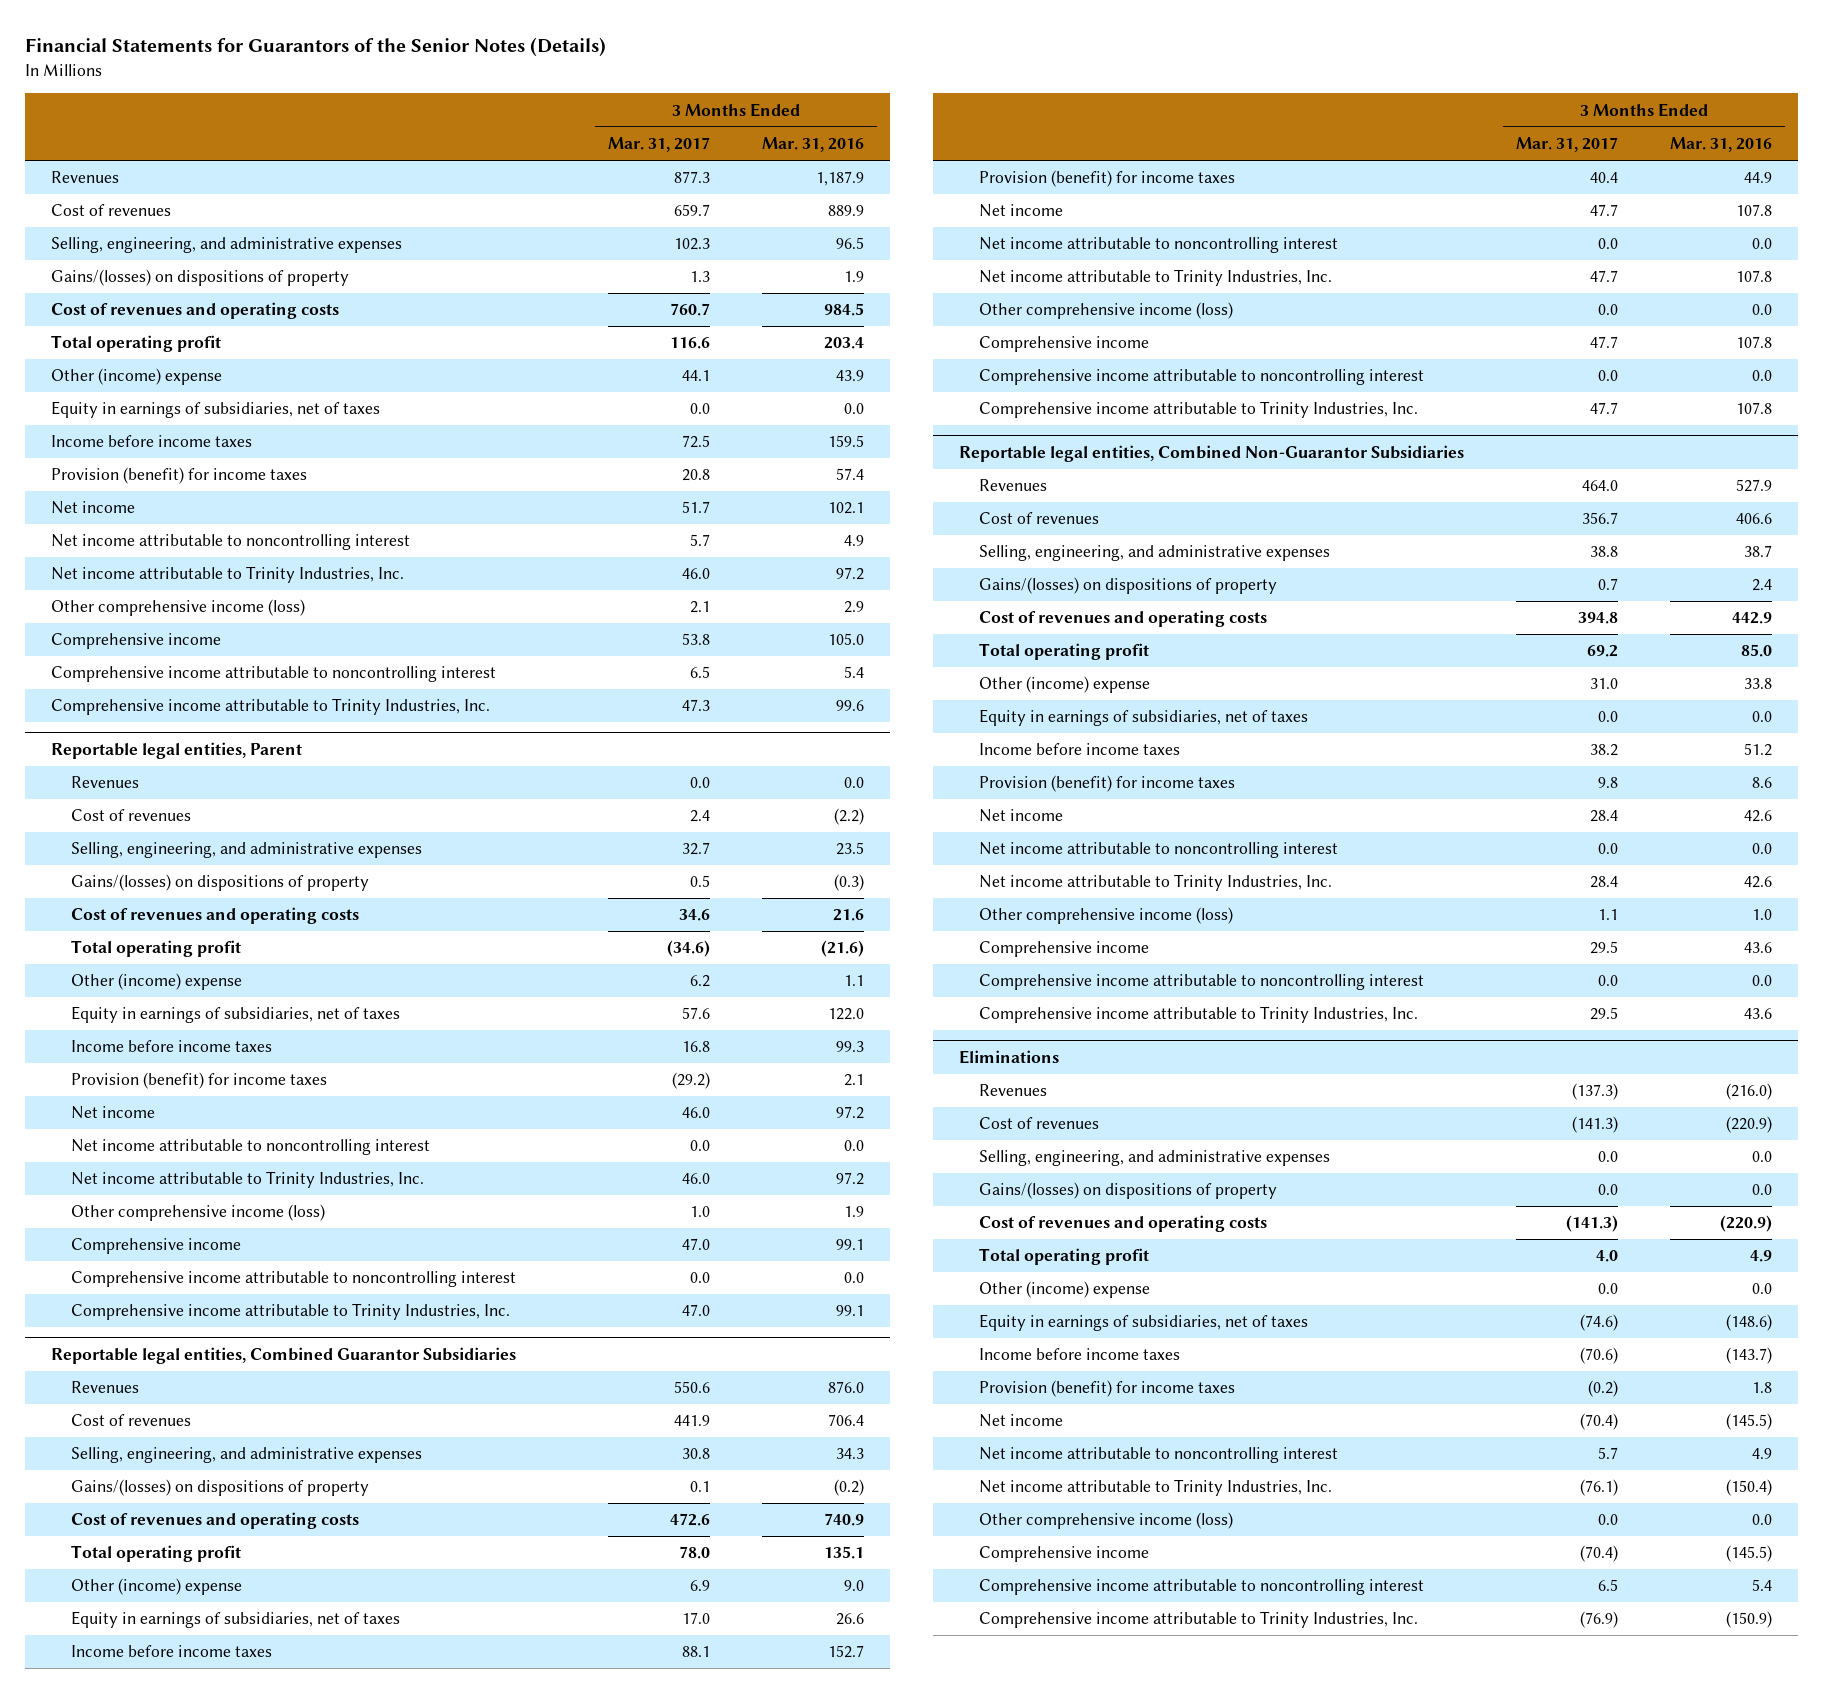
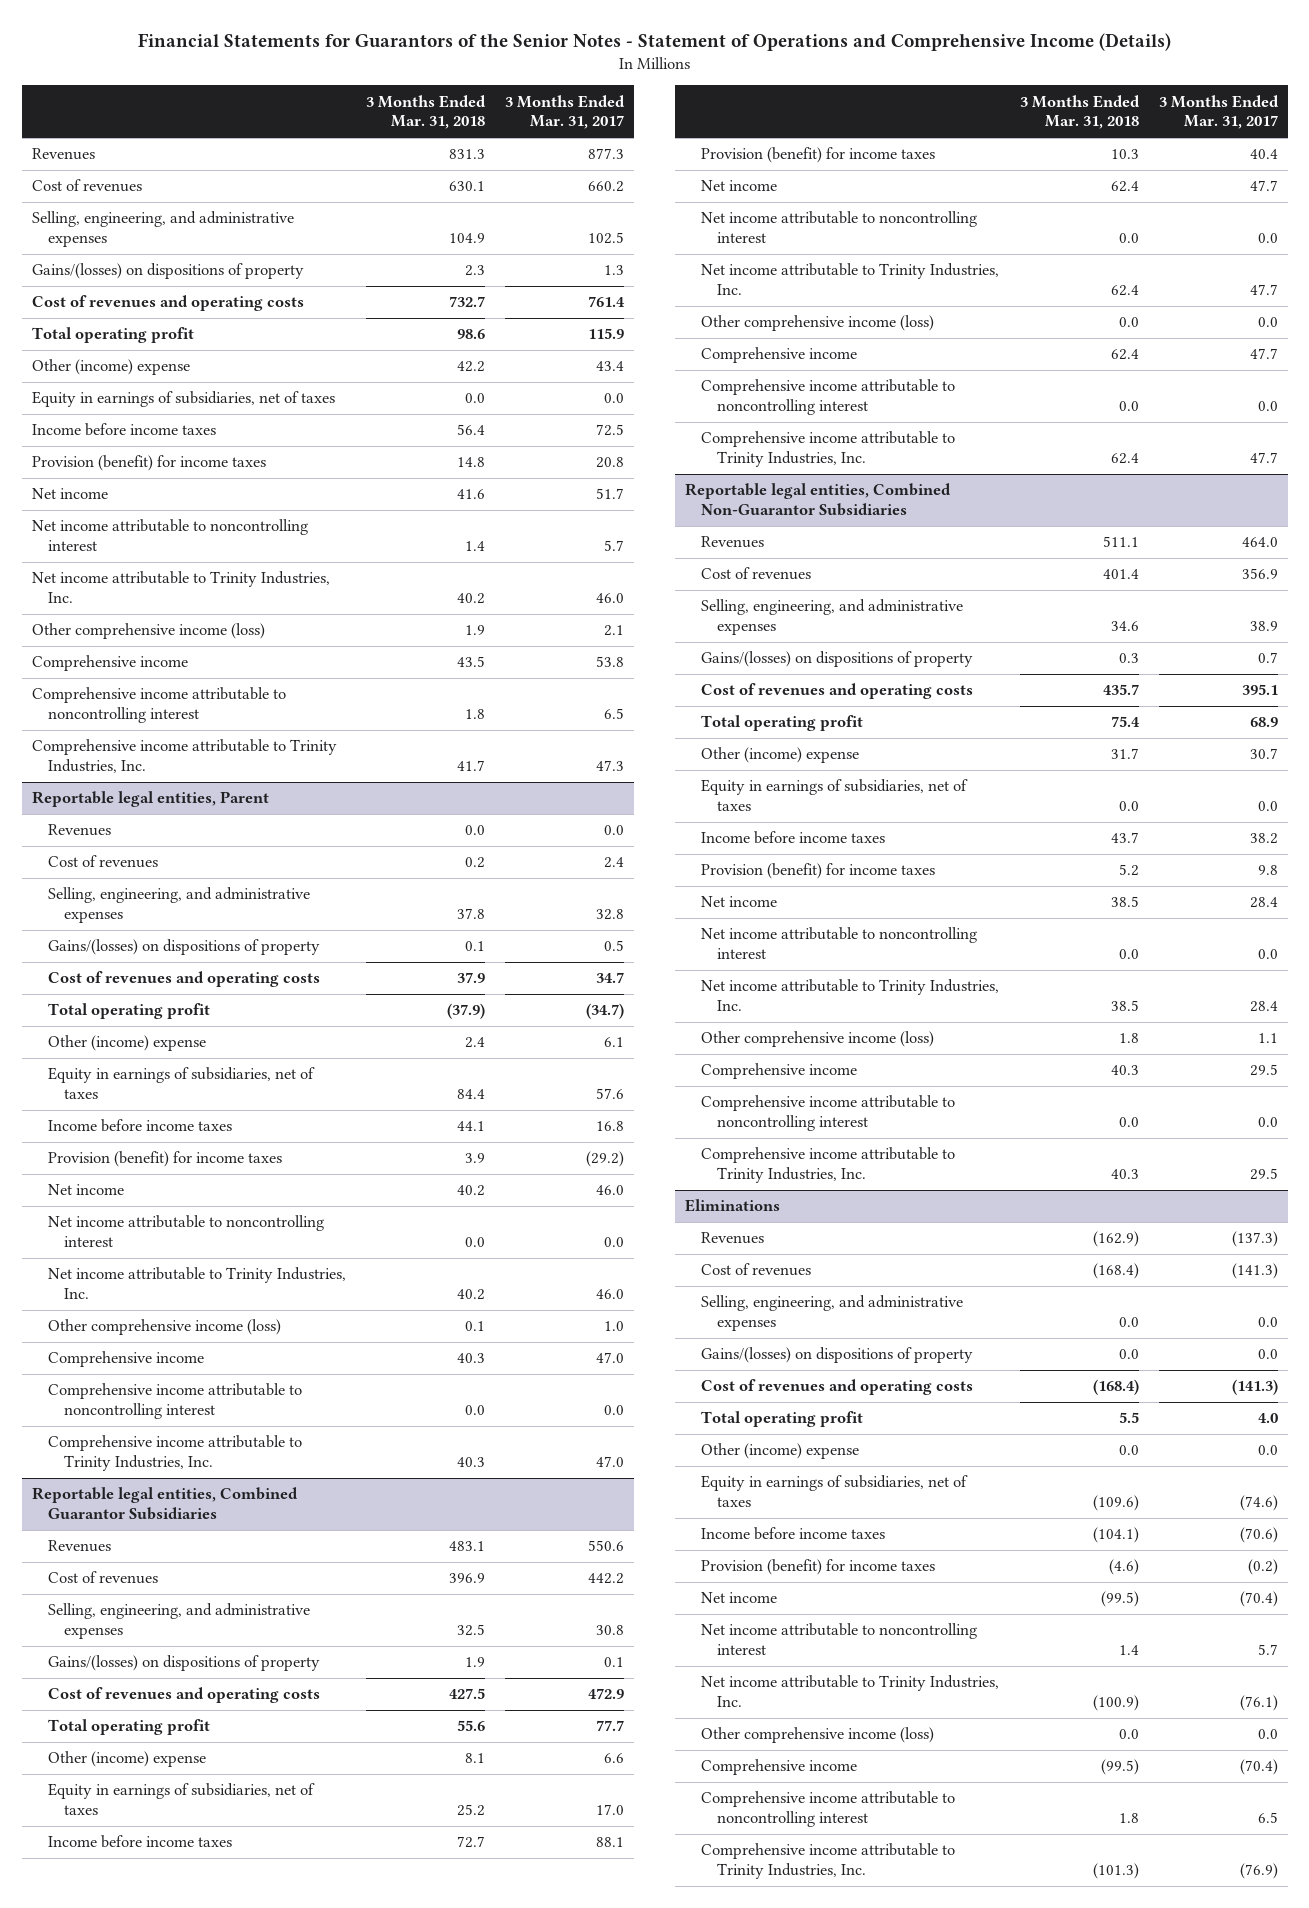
[25,37,607,58] Financial Statements for Guarantors of the Senior Notes (Details) -> [137,32,1171,51] Financial Statements for Guarantors of the Senior Notes - Statement of Operations and Comprehensive Income (Details)
[761,137,864,153] Mar. 31, 2016 -> none
none -> [365,94,486,130] 3 Months Ended Mar. 31, 2018
[673,204,710,217] 659.7 -> [588,181,625,193] 660.2
[673,238,710,251] 102.3 -> [588,232,625,245] 102.5
[669,303,710,317] 760.7 -> [588,296,626,308] 761.4
[669,337,710,350] 116.6 -> [588,328,625,340] 115.9
[681,370,710,382] 44.1 -> [596,361,625,372] 43.4
[681,842,710,856] 32.7 -> [596,909,625,921] 32.8
[678,909,710,922] 34.6 -> [596,972,625,984] 34.7
[666,940,710,958] (34.6) -> [586,1003,625,1020] (34.7)
[689,975,710,988] 6.2 -> [604,1037,625,1048] 6.1
[673,1415,710,1427] 441.9 -> [588,1573,625,1585] 442.2
[669,1513,710,1527] 472.6 -> [588,1688,625,1700] 472.9
[678,1546,710,1560] 78.0 -> [596,1720,625,1732] 77.7
[689,1580,710,1592] 6.9 -> [604,1753,625,1764] 6.6
[1582,512,1619,525] 356.7 -> [1241,568,1278,580] 356.9
[1590,546,1619,558] 38.8 -> [1249,621,1278,632] 38.9
[1578,612,1619,625] 394.8 -> [1241,684,1278,696] 395.1
[1587,645,1619,658] 69.2 -> [1249,717,1278,728] 68.9
[1590,678,1619,690] 31.0 -> [1249,748,1278,760] 30.7

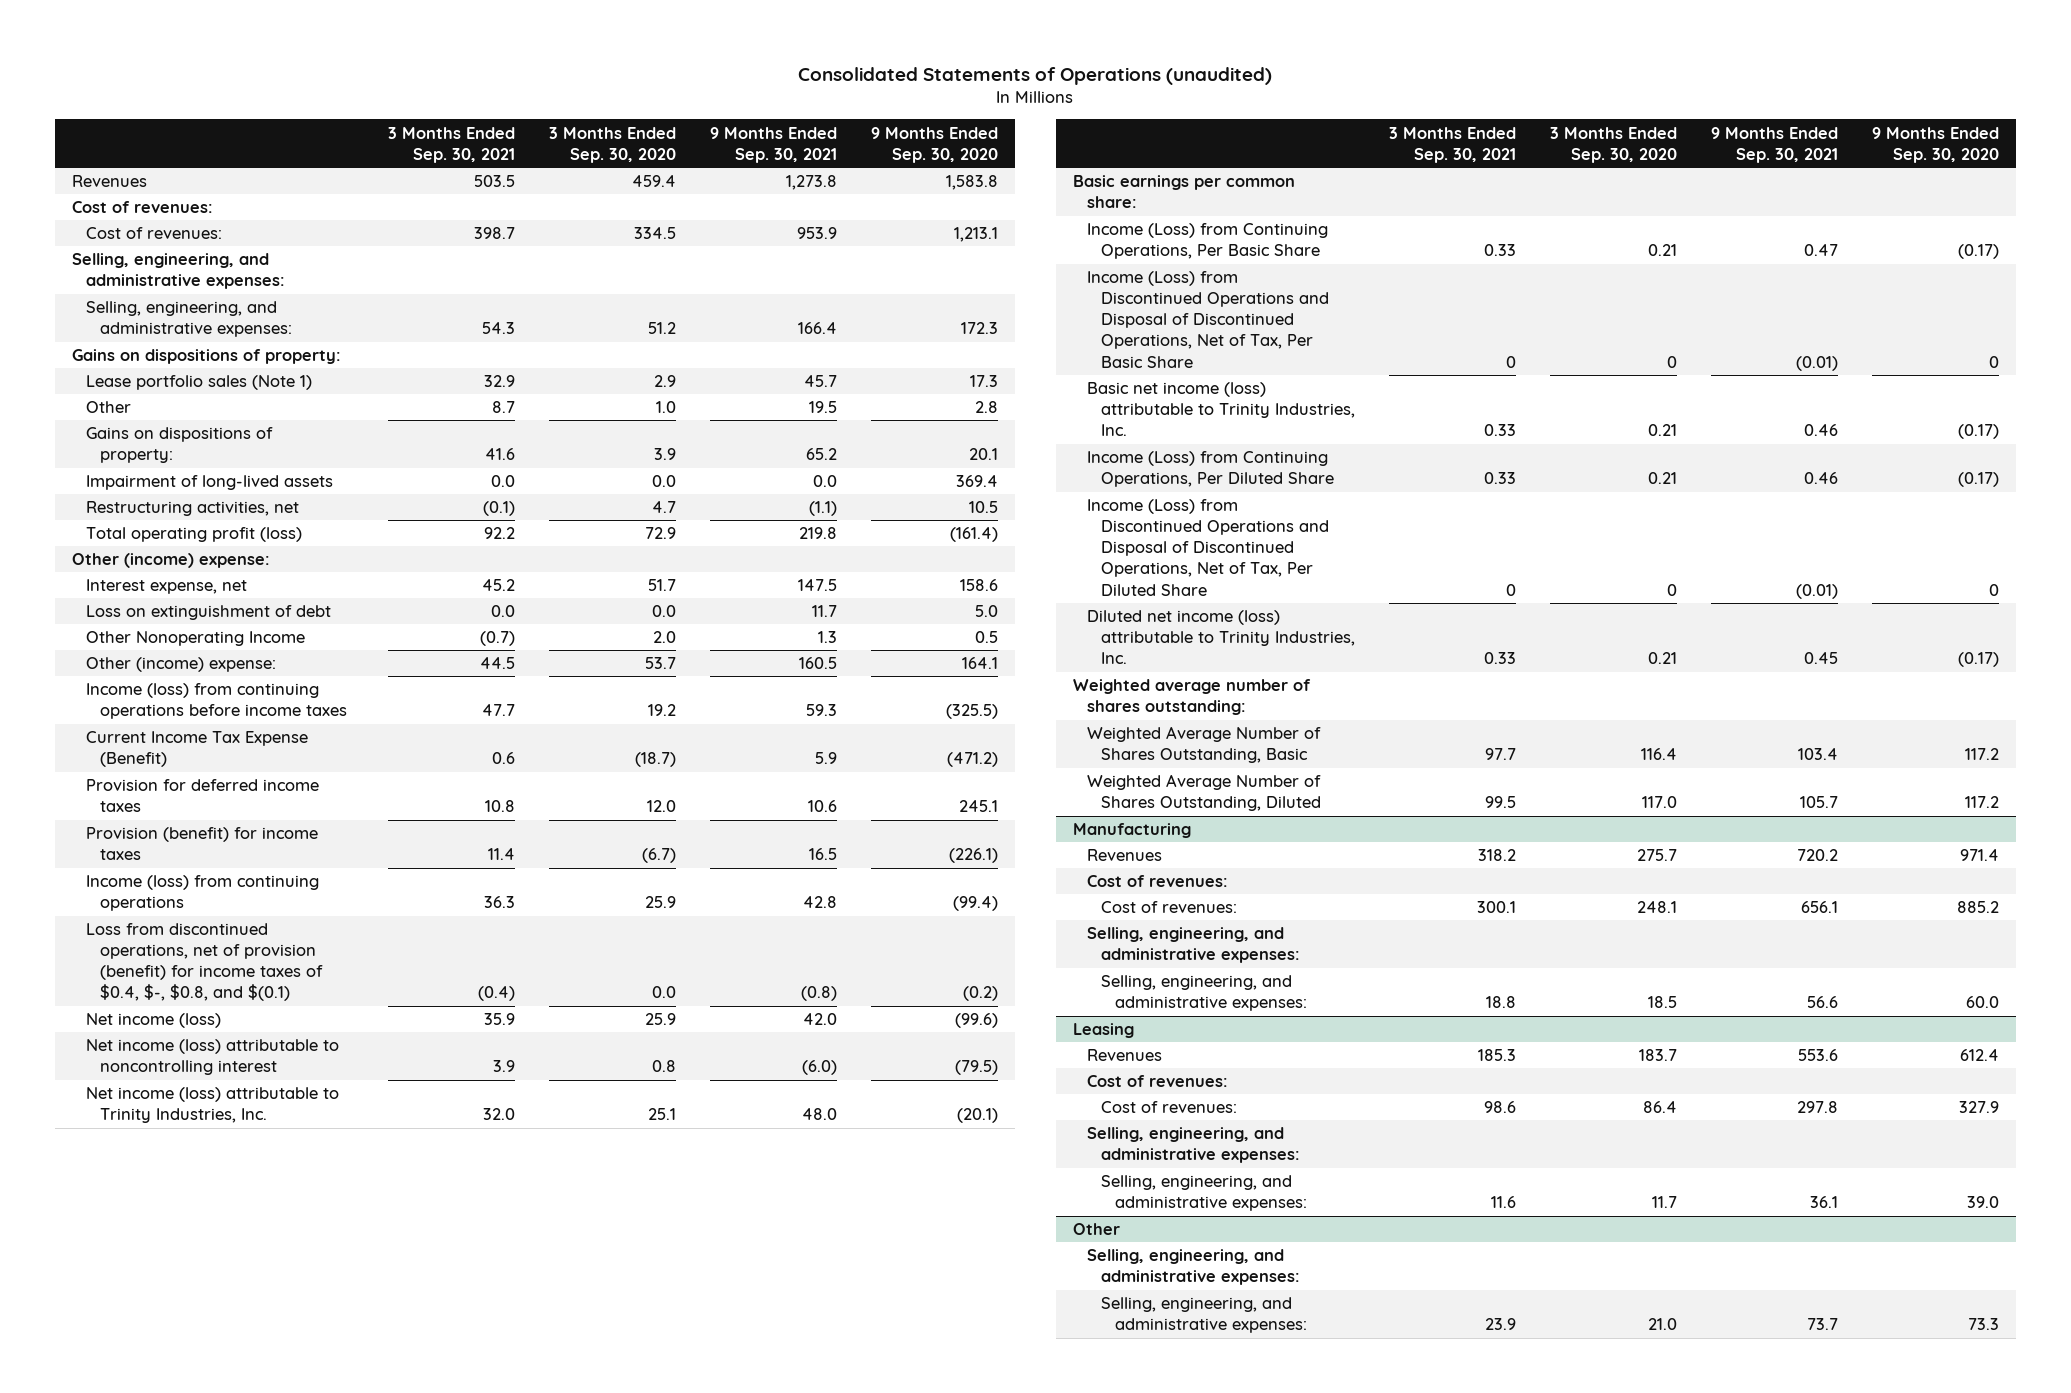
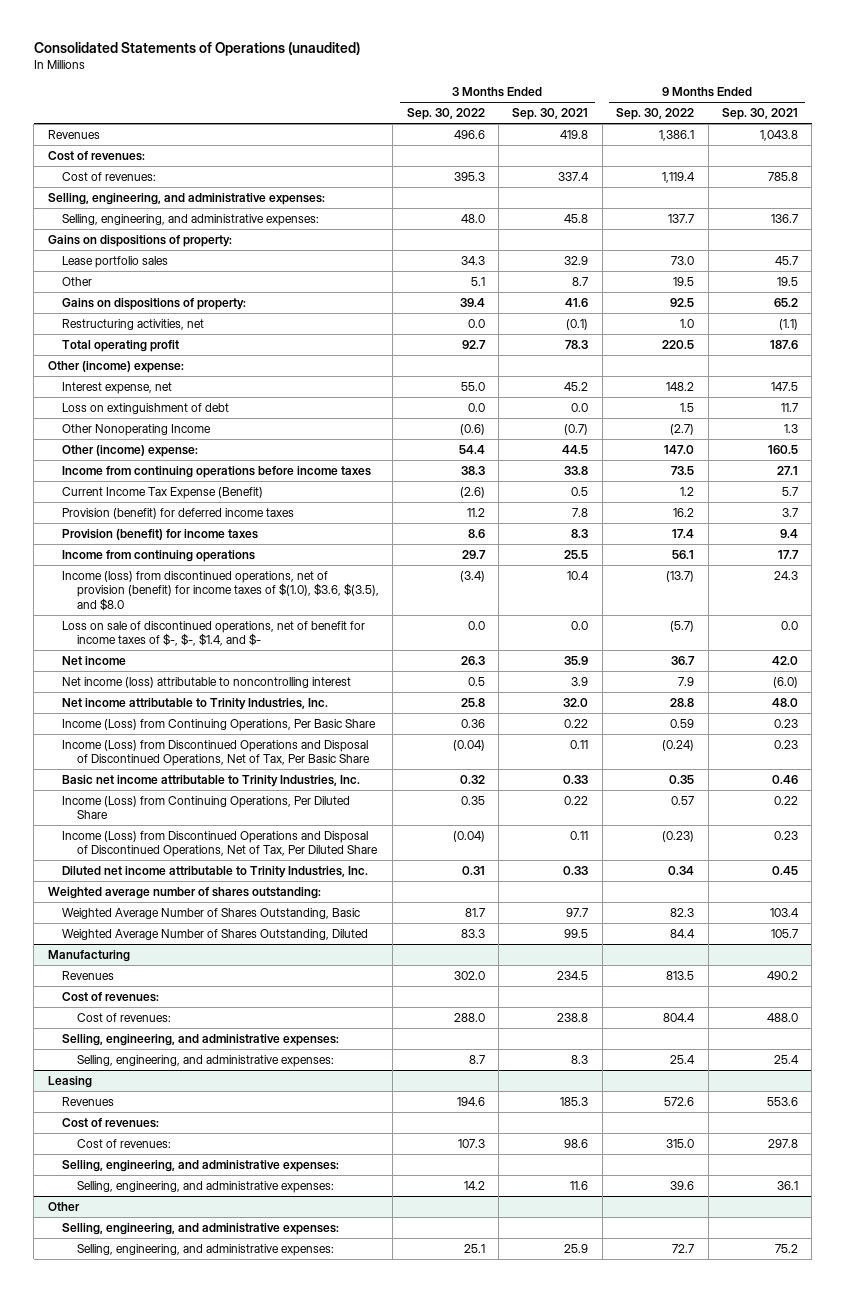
[548,126,676,163] 3 Months Ended Sep. 30, 2020 -> none
[870,126,998,163] 9 Months Ended Sep. 30, 2020 -> none
none -> [406,108,485,121] Sep. 30, 2022
none -> [616,108,695,121] Sep. 30, 2022
[473,175,515,188] 503.5 -> [560,129,589,139] 419.8
[785,175,837,191] 1,273.8 -> [759,129,798,141] 1,043.8
[473,227,515,240] 398.7 -> [558,171,590,181] 337.4
[796,227,837,240] 953.9 -> [767,171,798,181] 785.8
[481,322,515,335] 54.3 -> [564,213,589,223] 45.8
[797,322,837,335] 166.4 -> [770,213,798,223] 136.7
[85,375,312,391] Lease portfolio sales (Note 1) -> [62,255,169,268] Lease portfolio sales
[85,475,333,491] Impairment of long-lived assets -> none
[85,527,302,543] Total operating profit (loss) -> [62,339,180,352] Total operating profit
[483,527,515,540] 92.2 -> [565,339,589,349] 78.3
[798,527,837,540] 219.8 -> [769,339,798,349] 187.6
[85,683,347,720] Income (loss) from continuing operations before income taxes -> [62,465,372,478] Income from continuing operations before income taxes
[481,704,515,717] 47.7 -> [564,465,589,475] 33.8
[805,704,837,717] 59.3 -> [776,465,798,475] 27.1
[491,752,515,765] 0.6 -> [571,486,589,496] 0.5
[814,752,837,765] 5.9 -> [781,486,798,496] 5.7
[85,779,319,813] Provision for deferred income taxes -> [62,507,295,519] Provision (benefit) for deferred income taxes
[484,800,515,813] 10.8 -> [572,507,589,517] 7.8
[807,800,837,813] 10.6 -> [781,507,798,517] 3.7
[487,848,515,861] 11.4 -> [571,528,589,538] 8.3
[808,848,837,861] 16.5 -> [779,528,798,538] 9.4
[85,875,319,912] Income (loss) from continuing operations -> [62,549,256,562] Income from continuing operations
[483,896,515,909] 36.3 -> [564,549,589,559] 25.5
[802,896,837,909] 42.8 -> [777,549,799,559] 17.7
[85,923,323,1002] Loss from discontinued operations, net of provision (benefit) for income taxes of $0.4, $-, $0.8, and $(0.1) -> [62,570,379,611] Income (loss) from discontinued operations, net of provision (benefit) for income taxes of $(1.0), $3.6, $(3.5), and $8.0
[477,986,515,1002] (0.4) -> [567,570,590,580] 10.4
[800,986,837,1002] (0.8) -> [773,570,798,580] 24.3
none -> [62,620,366,647] Loss on sale of discontinued operations, net of benefit for income taxes of $-, $-, $1.4, and $-
[85,1013,221,1029] Net income (loss) -> [62,655,127,665] Net income
[1073,175,1296,209] Basic earnings per common share: -> none
[85,1087,339,1124] Net income (loss) attributable to Trinity Industries, Inc. -> [62,697,329,710] Net income attributable to Trinity Industries, Inc.
[1483,244,1516,257] 0.33 -> [564,718,589,728] 0.22
[1803,244,1838,257] 0.47 -> [773,718,798,728] 0.23
[1505,355,1516,368] 0 -> [570,739,589,749] 0.11
[1795,355,1838,371] (0.01) -> [773,739,798,749] 0.23
[1086,382,1355,437] Basic net income (loss) attributable to Trinity Industries, Inc. -> [62,774,361,787] Basic net income attributable to Trinity Industries, Inc.
[1483,472,1516,485] 0.33 -> [564,795,589,805] 0.22
[1803,472,1838,485] 0.46 -> [773,795,798,805] 0.22
[1505,583,1516,596] 0 -> [570,830,589,840] 0.11
[1795,583,1838,599] (0.01) -> [773,830,798,840] 0.23
[1086,610,1355,665] Diluted net income (loss) attributable to Trinity Industries, Inc. -> [62,865,369,878] Diluted net income attributable to Trinity Industries, Inc.
[1477,849,1516,862] 318.2 -> [557,970,589,980] 234.5
[1796,849,1838,862] 720.2 -> [766,970,798,980] 490.2
[1476,901,1516,914] 300.1 -> [557,1012,589,1022] 238.8
[1800,901,1838,914] 656.1 -> [766,1012,798,1022] 488.0
[1485,996,1516,1009] 18.8 -> [571,1054,589,1064] 8.3
[1806,996,1838,1009] 56.6 -> [773,1054,799,1064] 25.4
[1484,1318,1516,1331] 23.9 -> [564,1243,589,1253] 25.9
[1806,1318,1838,1331] 73.7 -> [774,1243,798,1253] 75.2

